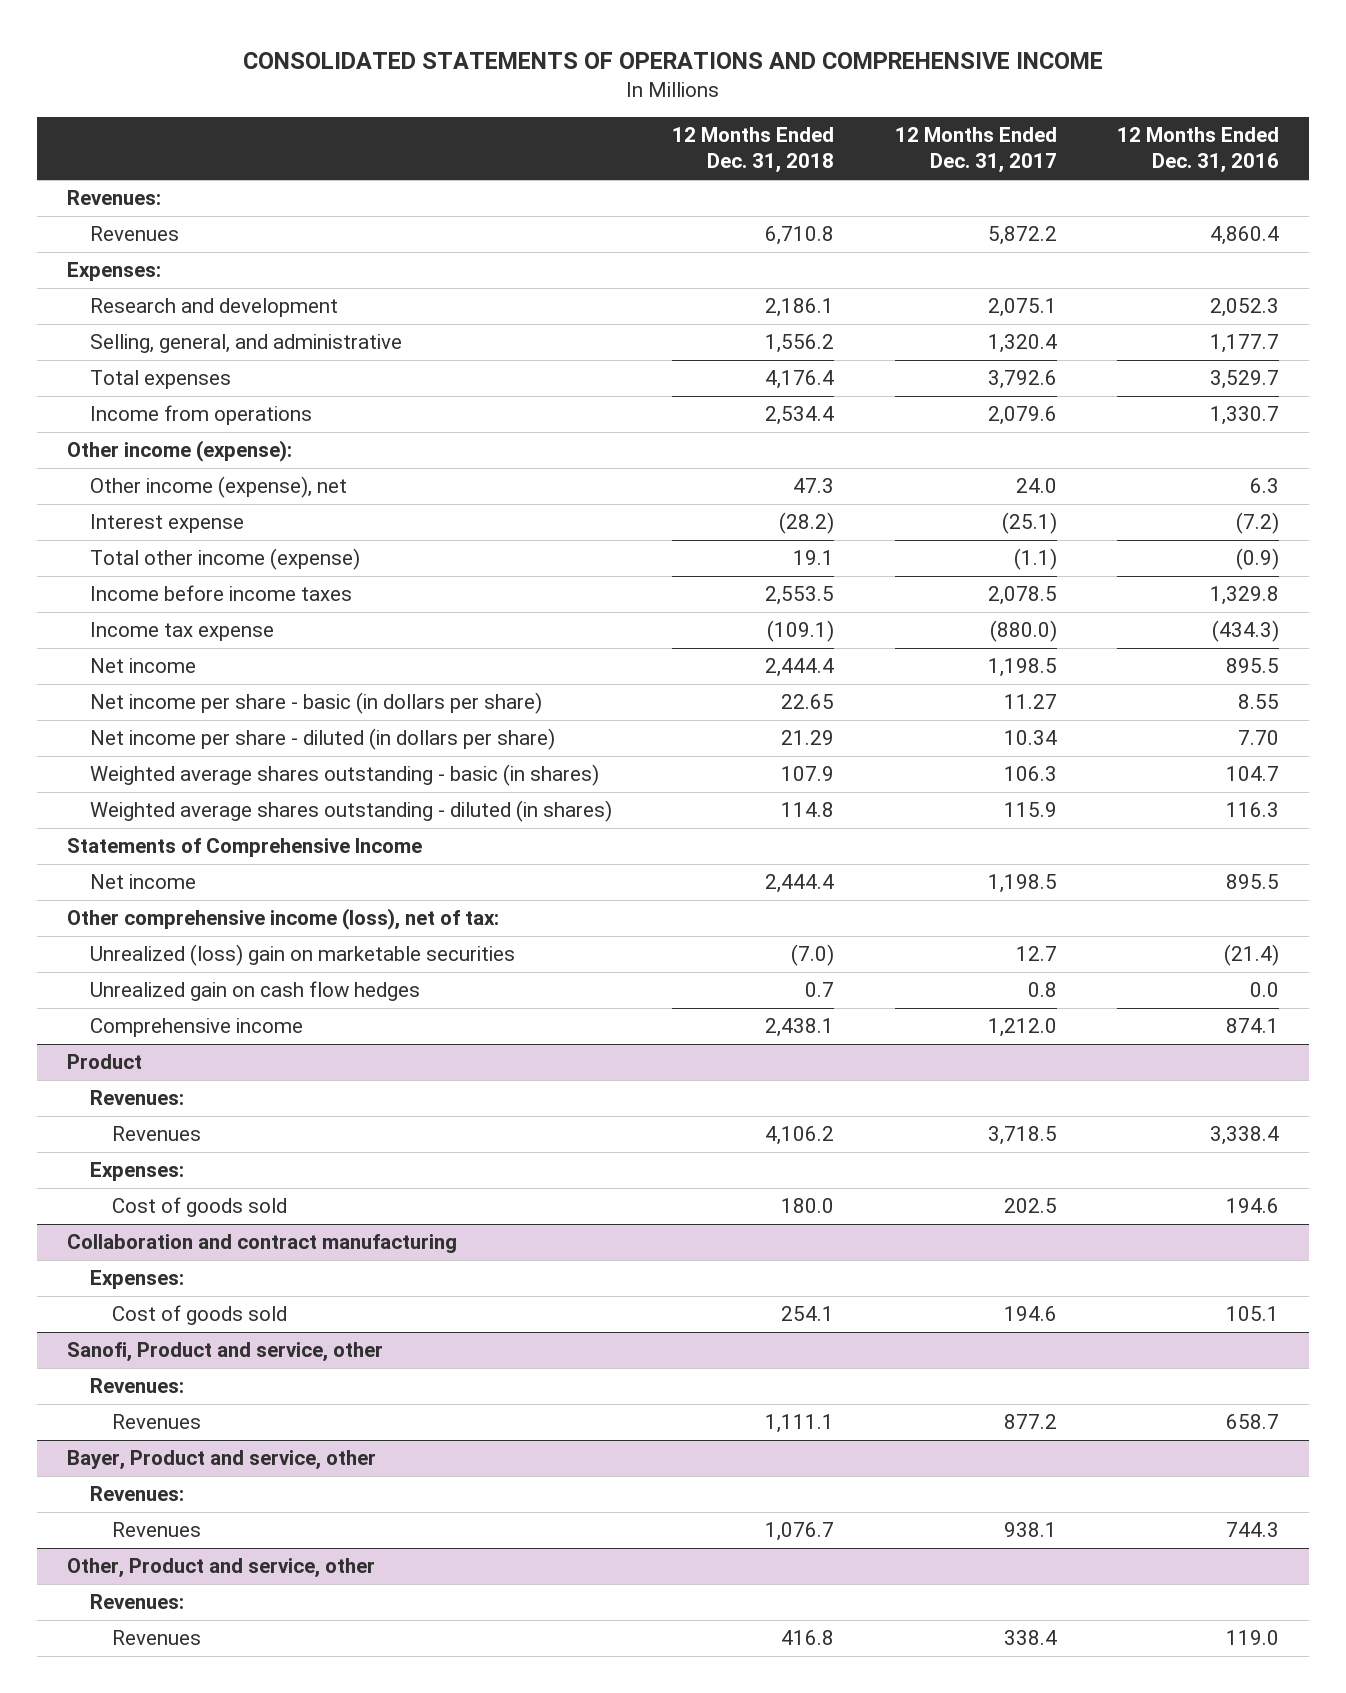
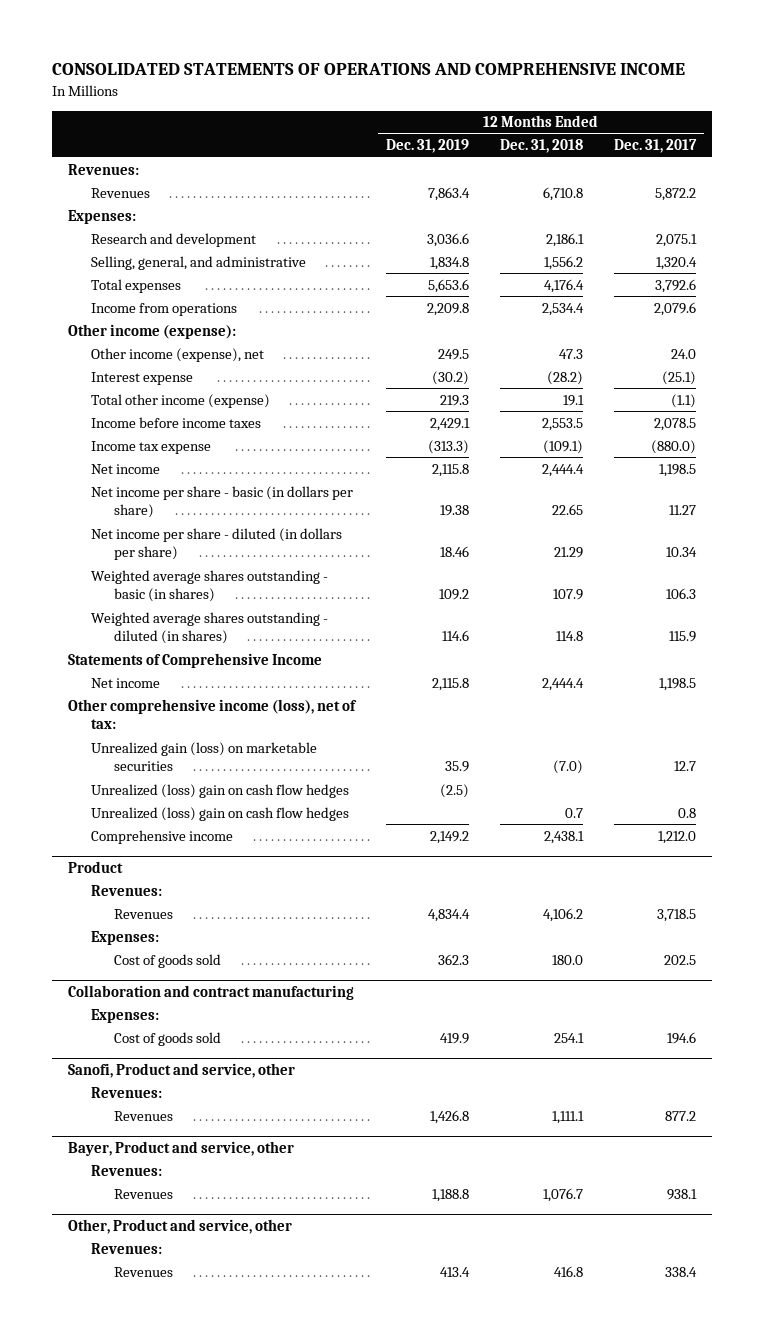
[1117,127,1280,174] 12 Months Ended Dec. 31, 2016 -> none
none -> [385,139,469,154] Dec. 31, 2019
[89,944,515,967] Unrealized (loss) gain on marketable securities -> [90,741,317,772] Unrealized gain (loss) on marketable securities
none -> [90,783,349,798] Unrealized (loss) gain on cash flow hedges
[89,981,420,1002] Unrealized gain on cash flow hedges -> [90,806,349,821] Unrealized (loss) gain on cash flow hedges

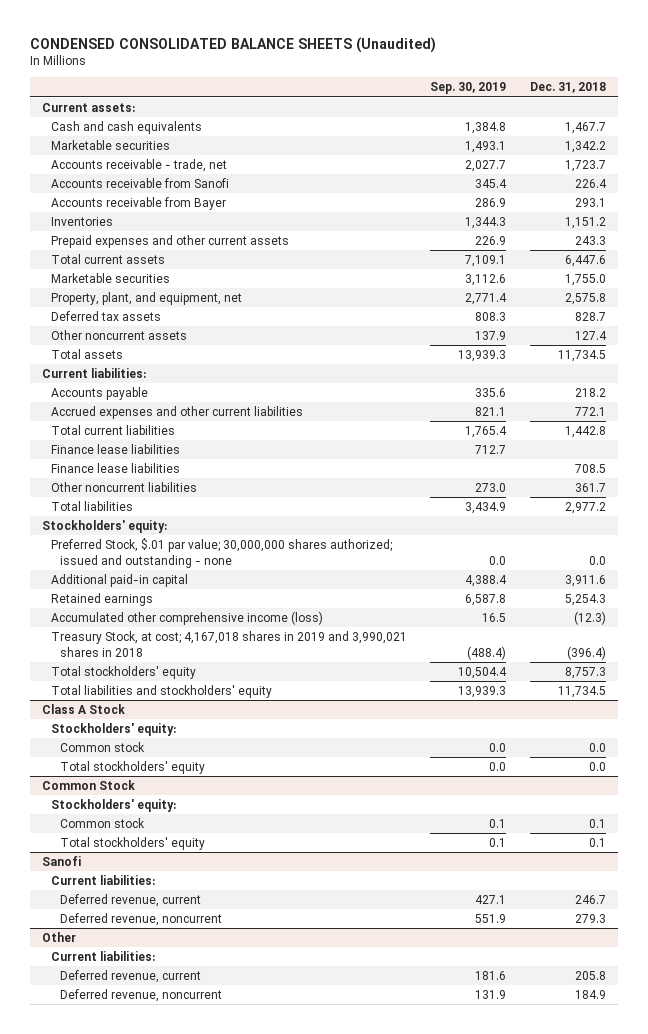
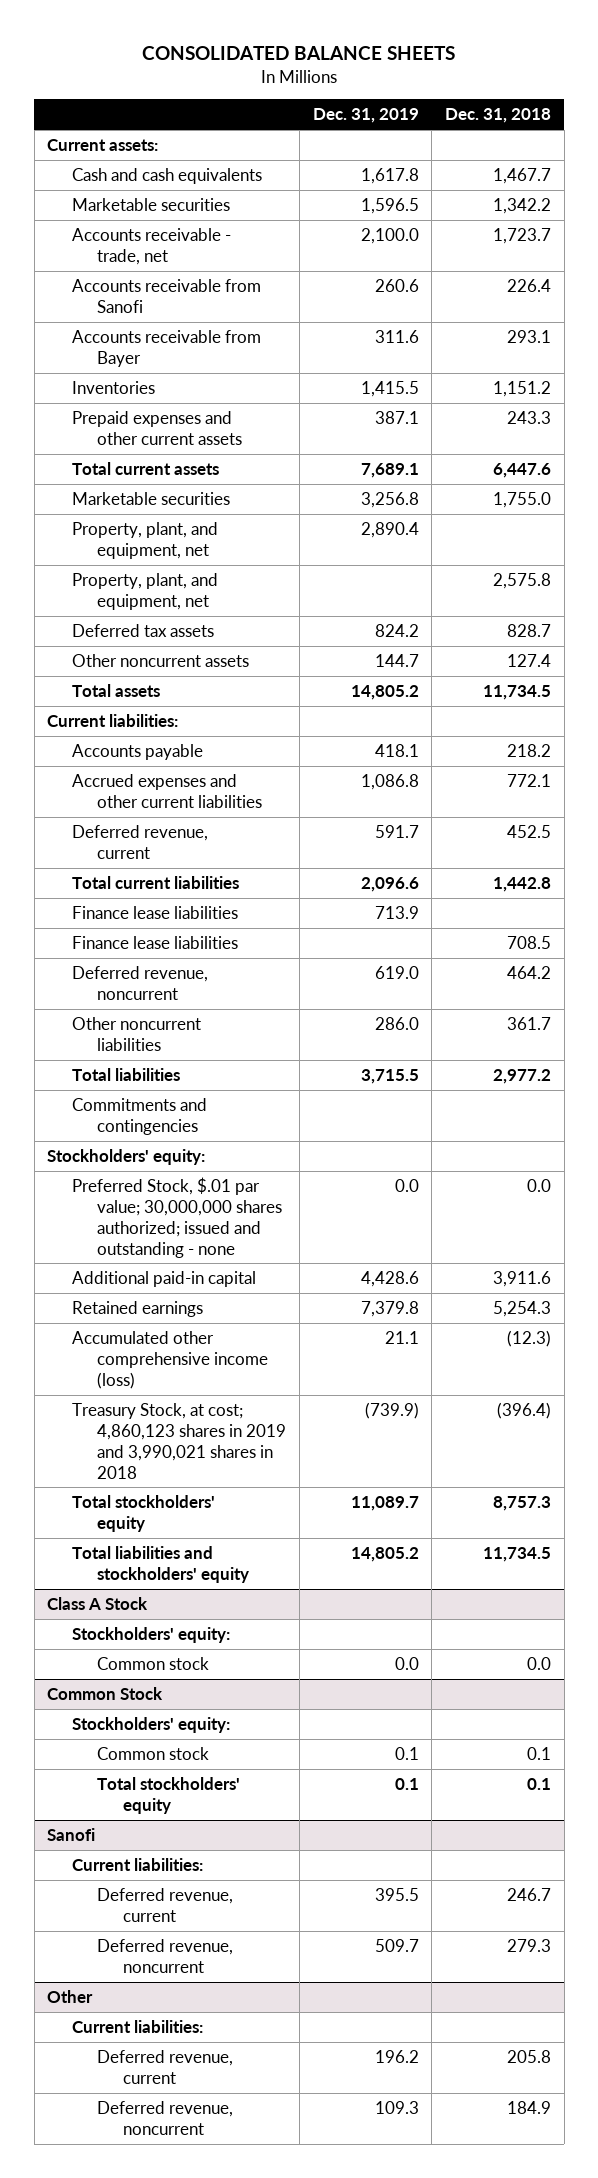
[30,36,437,53] CONDENSED CONSOLIDATED BALANCE SHEETS (Unaudited) -> [142,46,456,61] CONSOLIDATED BALANCE SHEETS
[430,82,507,95] Sep. 30, 2019 -> none
none -> [312,108,419,124] Dec. 31, 2019
none -> [72,521,219,559] Property, plant, and equipment, net
none -> [72,824,209,859] Deferred revenue, current
none -> [72,965,209,1000] Deferred revenue, noncurrent
none -> [72,1097,208,1135] Commitments and contingencies
[50,630,407,657] Treasury Stock, at cost; 4,167,018 shares in 2019 and 3,990,021 shares in 2018 -> [72,1402,287,1479] Treasury Stock, at cost; 4,860,123 shares in 2019 and 3,990,021 shares in 2018
[59,760,205,774] Total stockholders' equity -> none

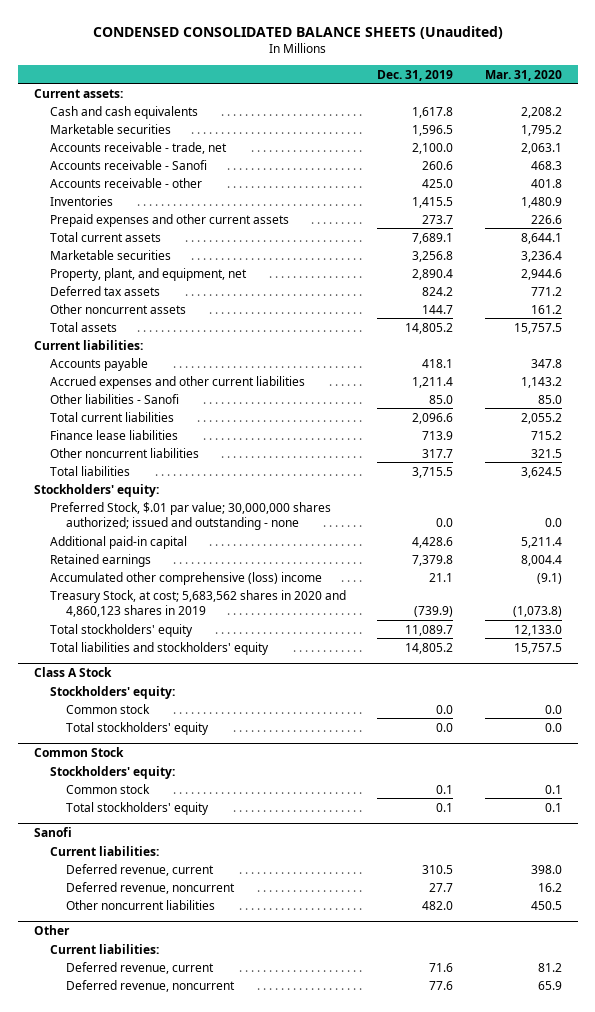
[142,46,456,61] CONSOLIDATED BALANCE SHEETS -> [92,25,503,39] CONDENSED CONSOLIDATED BALANCE SHEETS (Unaudited)
[445,108,552,124] Dec. 31, 2018 -> none
none -> [484,69,562,81] Mar. 31, 2020
[72,278,262,313] Accounts receivable from Sanofi -> [49,159,207,170] Accounts receivable - Sanofi
[72,329,262,367] Accounts receivable from Bayer -> [49,177,202,188] Accounts receivable - other
[374,329,419,343] 311.6 -> [422,178,454,188] 425.0
[374,410,419,424] 387.1 -> [422,214,454,224] 273.7
[72,572,219,610] Property, plant, and equipment, net -> none
[72,824,209,859] Deferred revenue, current -> none
[360,773,419,790] 1,086.8 -> [412,376,454,388] 1,211.4
none -> [49,393,179,404] Other liabilities - Sanofi
[72,935,239,949] Finance lease liabilities -> none
[72,965,209,1000] Deferred revenue, noncurrent -> none
[374,1016,419,1030] 286.0 -> [422,448,454,458] 317.7
[72,1097,208,1135] Commitments and contingencies -> none
[72,1330,269,1389] Accumulated other comprehensive income (loss) -> [49,571,322,585] Accumulated other comprehensive (loss) income
[72,1402,287,1479] Treasury Stock, at cost; 4,860,123 shares in 2019 and 3,990,021 shares in 2018 -> [49,589,346,617] Treasury Stock, at cost; 5,683,562 shares in 2020 and 4,860,123 shares in 2019
none -> [65,721,209,735] Total stockholders' equity
[374,1887,419,1901] 395.5 -> [422,864,454,874] 310.5
[374,1938,419,1952] 509.7 -> [429,882,454,892] 27.7
none -> [65,899,215,910] Other noncurrent liabilities
[374,2049,419,2063] 196.2 -> [429,962,454,972] 71.6
[374,2100,419,2114] 109.3 -> [429,980,454,990] 77.6

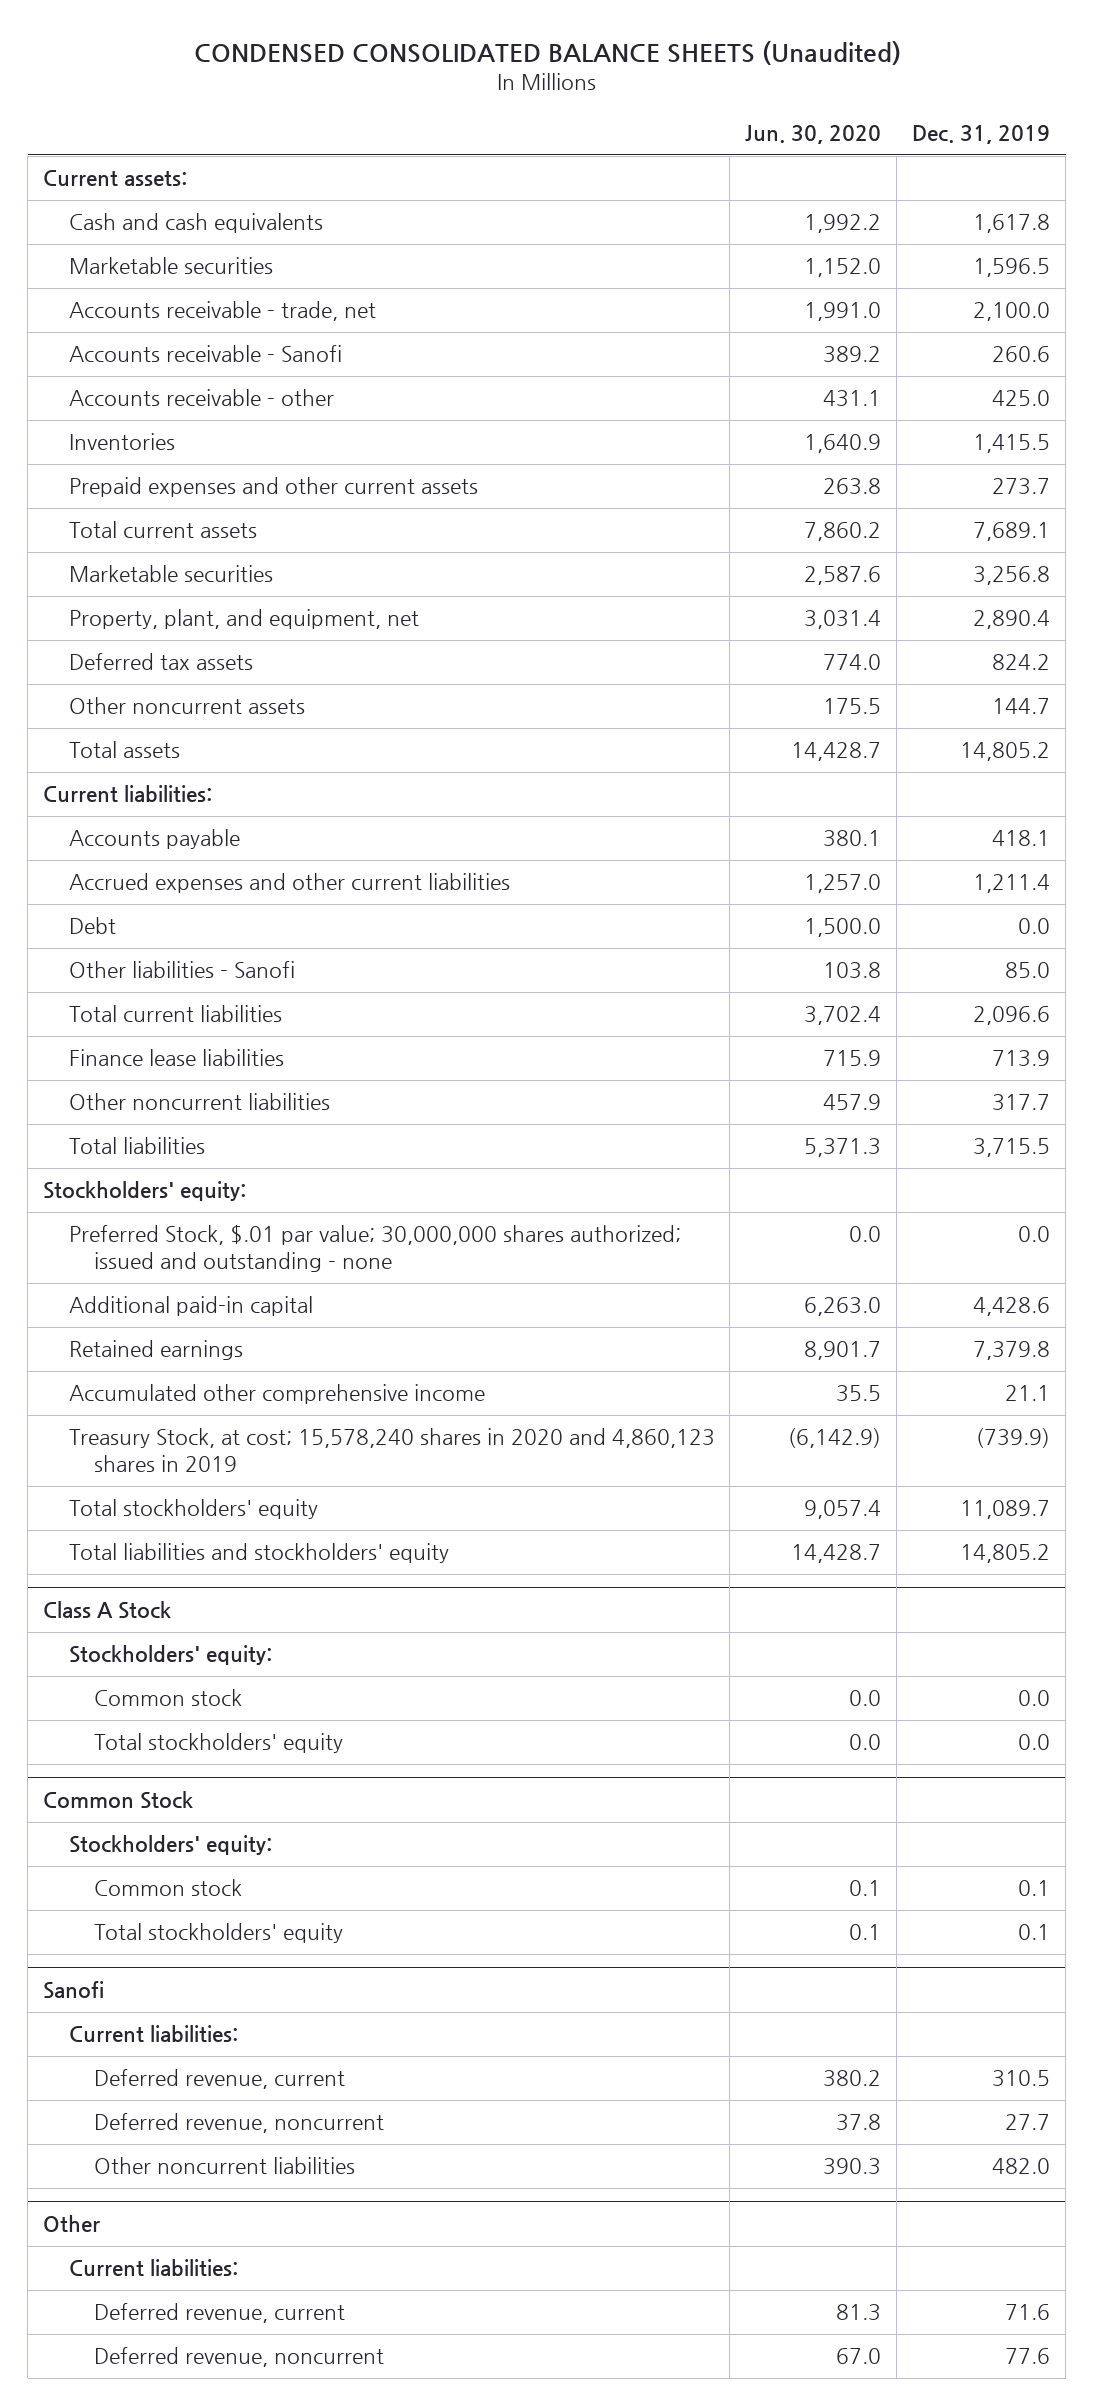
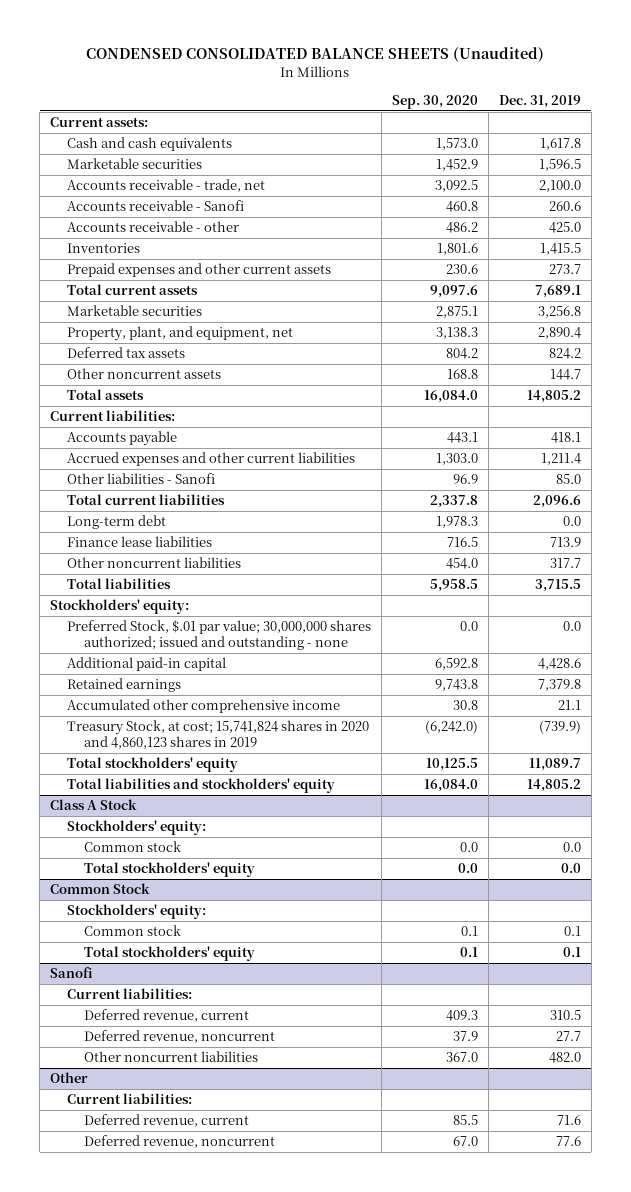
[745,124,882,144] Jun. 30, 2020 -> none
none -> [391,94,478,109] Sep. 30, 2020
[68,917,116,935] Debt -> none
none -> [67,515,167,530] Long-term debt
[68,1428,715,1473] Treasury Stock, at cost; 15,578,240 shares in 2020 and 4,860,123 shares in 2019 -> [67,720,370,750] Treasury Stock, at cost; 15,741,824 shares in 2020 and 4,860,123 shares in 2019

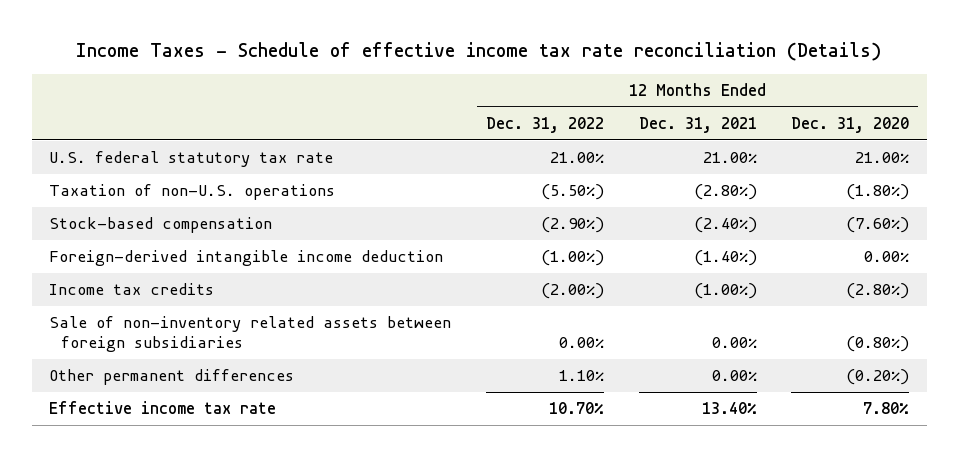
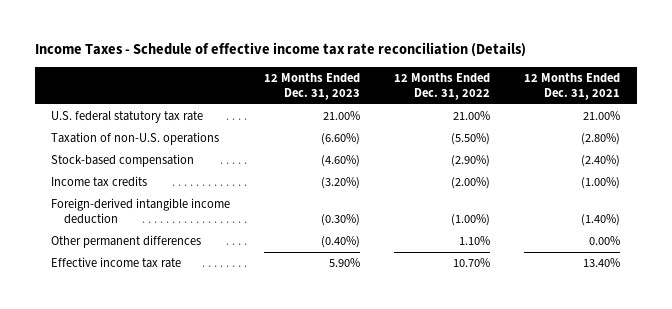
[791,116,910,133] Dec. 31, 2020 -> none
none -> [264,73,361,100] 12 Months Ended Dec. 31, 2023
[49,316,452,353] Sale of non-inventory related assets between foreign subsidiaries -> none
[49,250,444,267] Foreign-derived intangible income deduction -> [51,198,231,224] Foreign-derived intangible income deduction

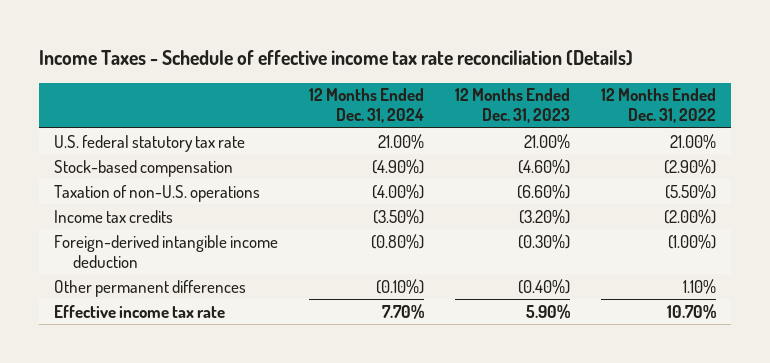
[524,73,621,100] 12 Months Ended Dec. 31, 2021 -> none
none -> [309,88,425,124] 12 Months Ended Dec. 31, 2024
[51,132,220,146] Taxation of non-U.S. operations -> [54,184,261,202] Taxation of non-U.S. operations

